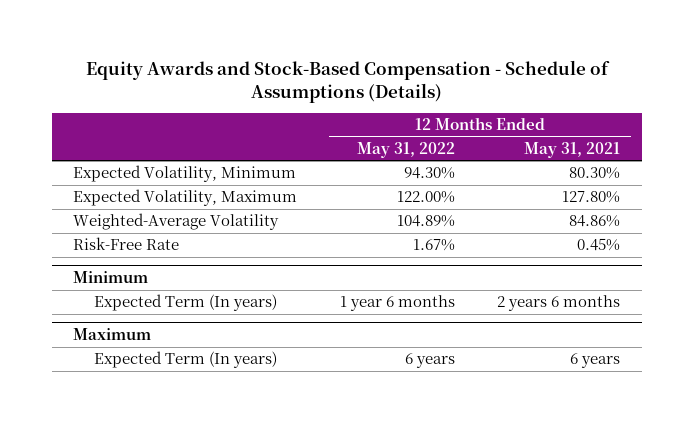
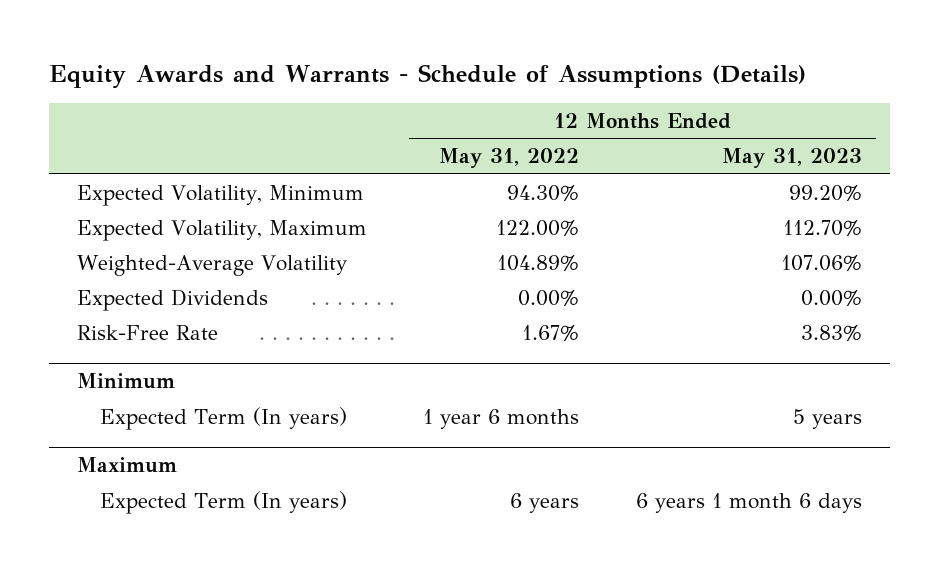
[85,59,610,103] Equity Awards and Stock-Based Compensation - Schedule of Assumptions (Details) -> [49,63,807,89] Equity Awards and Warrants - Schedule of Assumptions (Details)
[524,141,621,158] May 31, 2021 -> none
none -> [721,148,862,169] May 31, 2023
none -> [77,289,269,312] Expected Dividends

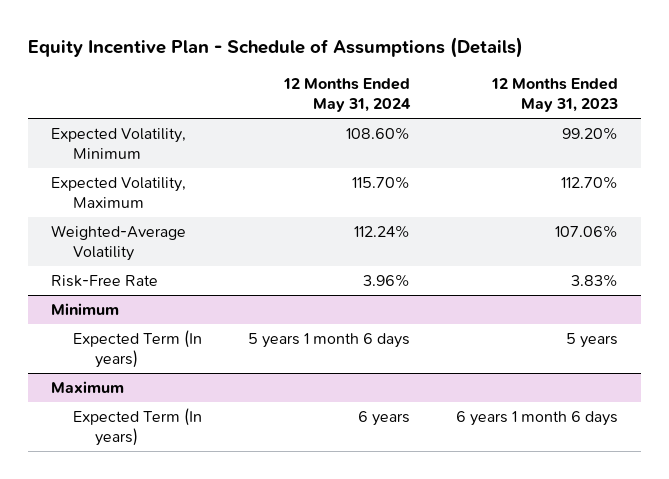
[49,63,807,89] Equity Awards and Warrants - Schedule of Assumptions (Details) -> [27,37,523,59] Equity Incentive Plan - Schedule of Assumptions (Details)
[439,148,580,169] May 31, 2022 -> none
none -> [282,78,411,113] 12 Months Ended May 31, 2024
[77,289,269,312] Expected Dividends -> none

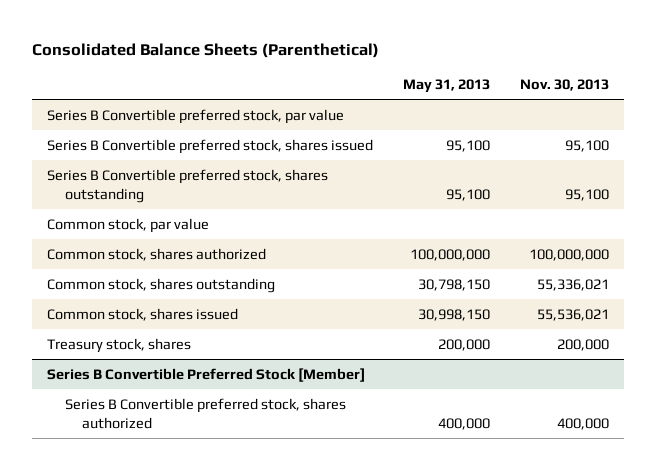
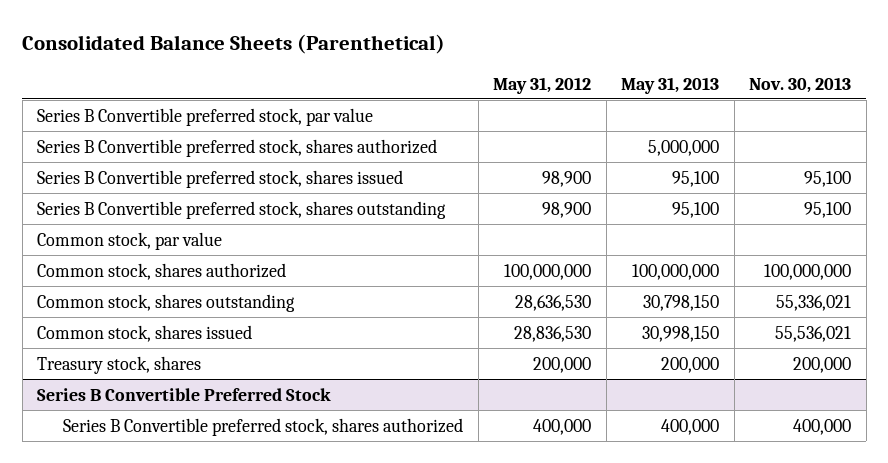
none -> [493,76,592,94] May 31, 2012
none -> [37,138,438,157] Series B Convertible preferred stock, shares authorized
[47,367,366,382] Series B Convertible Preferred Stock [Member] -> [37,387,332,401] Series B Convertible Preferred Stock

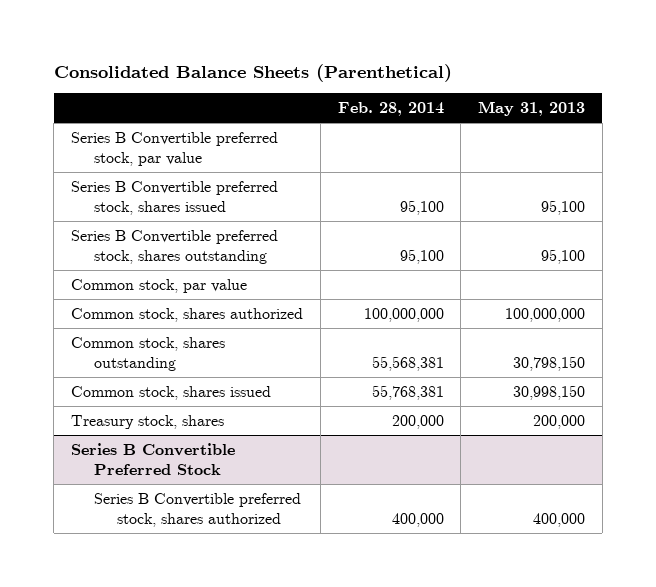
[493,76,592,94] May 31, 2012 -> none
[749,76,852,93] Nov. 30, 2013 -> none
none -> [337,101,444,116] Feb. 28, 2014
[37,138,438,157] Series B Convertible preferred stock, shares authorized -> none

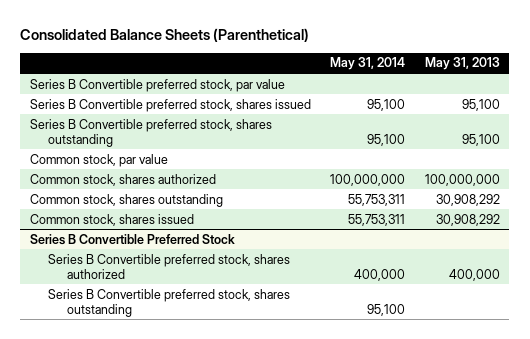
[337,101,444,116] Feb. 28, 2014 -> none
none -> [330,57,406,71] May 31, 2014
[70,414,224,429] Treasury stock, shares -> none
[513,355,586,371] 30,798,150 -> [435,193,500,206] 30,908,292
[513,384,586,400] 30,998,150 -> [435,213,500,226] 30,908,292
none -> [48,288,291,317] Series B Convertible preferred stock, shares outstanding

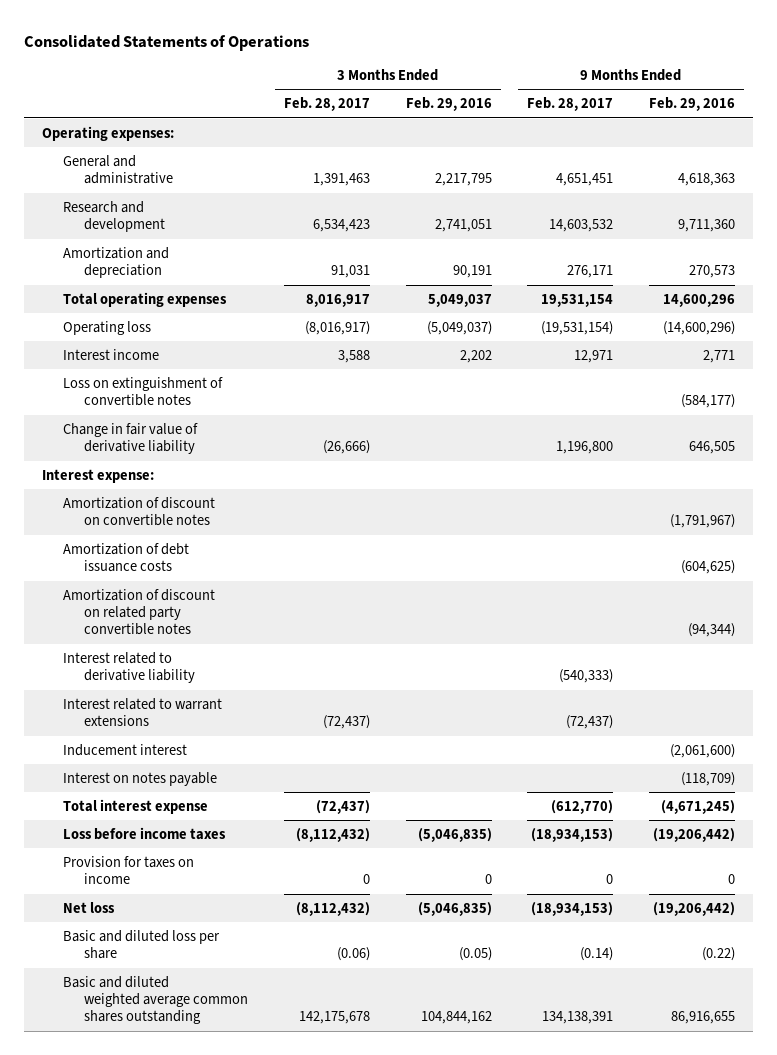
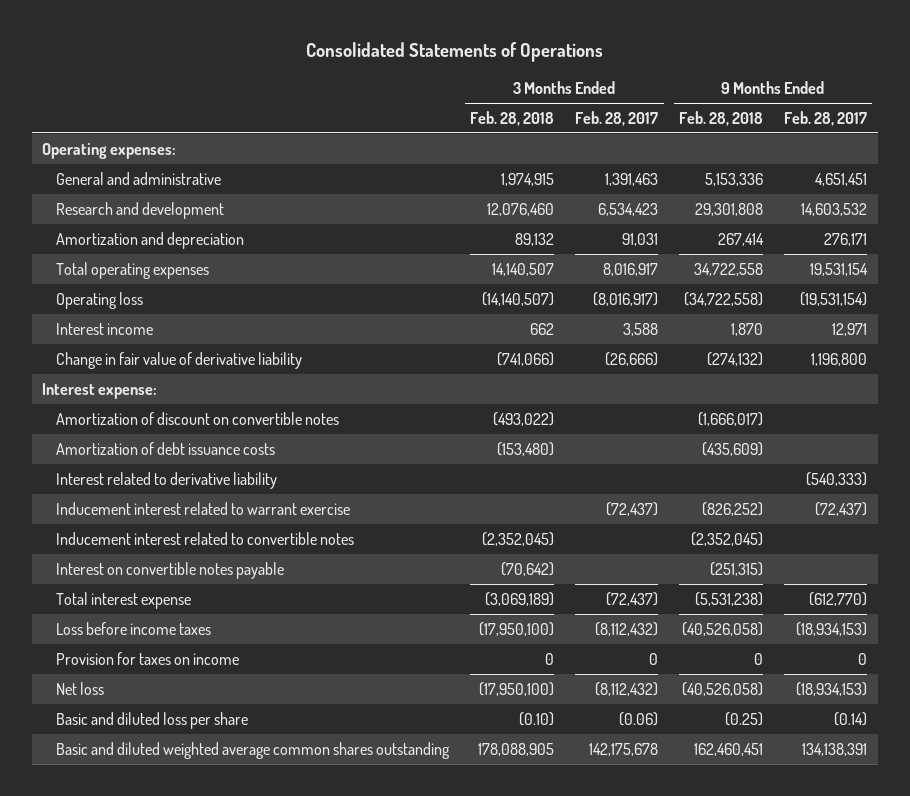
[405,97,492,112] Feb. 29, 2016 -> none
[649,97,736,112] Feb. 29, 2016 -> none
none -> [470,110,555,126] Feb. 28, 2018
none -> [679,110,764,126] Feb. 28, 2018
[63,376,224,407] Loss on extinguishment of convertible notes -> none
[63,588,216,636] Amortization of discount on related party convertible notes -> none
[63,743,188,756] Inducement interest -> none
[63,697,223,727] Interest related to warrant extensions -> [56,501,351,515] Inducement interest related to warrant exercise
none -> [56,531,355,545] Inducement interest related to convertible notes
[63,771,218,786] Interest on notes payable -> [56,561,285,579] Interest on convertible notes payable

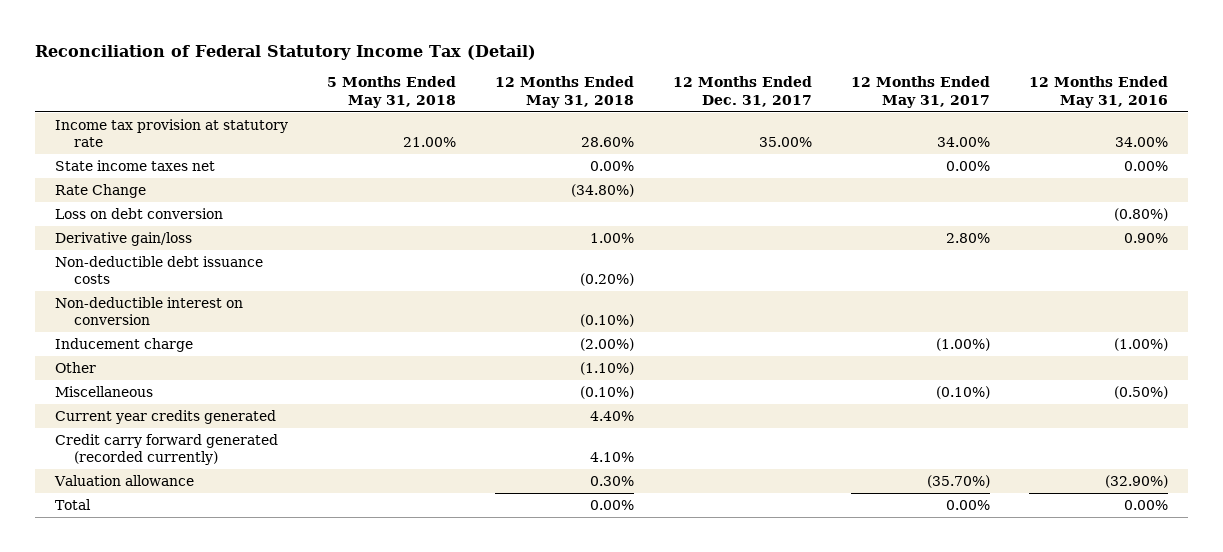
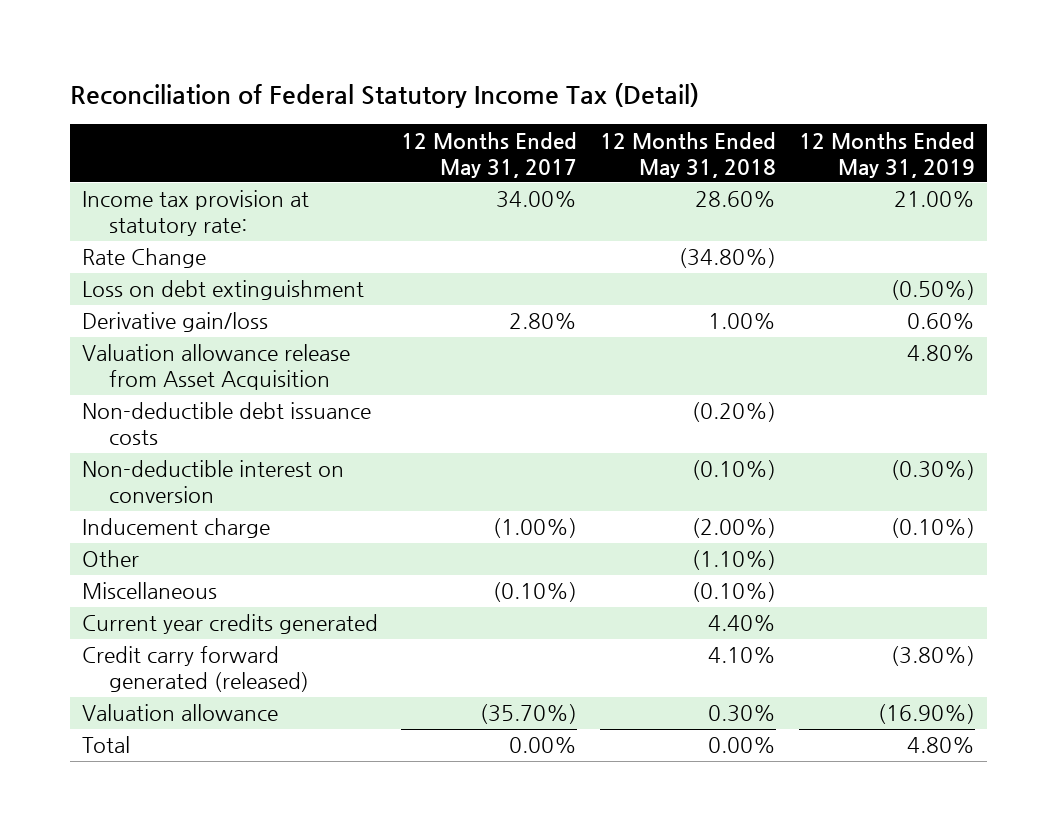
[327,76,457,108] 5 Months Ended May 31, 2018 -> none
[673,76,813,107] 12 Months Ended Dec. 31, 2017 -> none
[1029,76,1169,108] 12 Months Ended May 31, 2016 -> none
none -> [799,131,976,178] 12 Months Ended May 31, 2019
[54,159,215,171] State income taxes net -> none
[54,118,288,148] Income tax provision at statutory rate -> [81,190,309,237] Income tax provision at statutory rate:
[54,207,223,219] Loss on debt conversion -> [81,280,364,301] Loss on debt extinguishment
none -> [81,344,350,391] Valuation allowance release from Asset Acquisition
[54,433,278,466] Credit carry forward generated (recorded currently) -> [81,646,310,693] Credit carry forward generated (released)

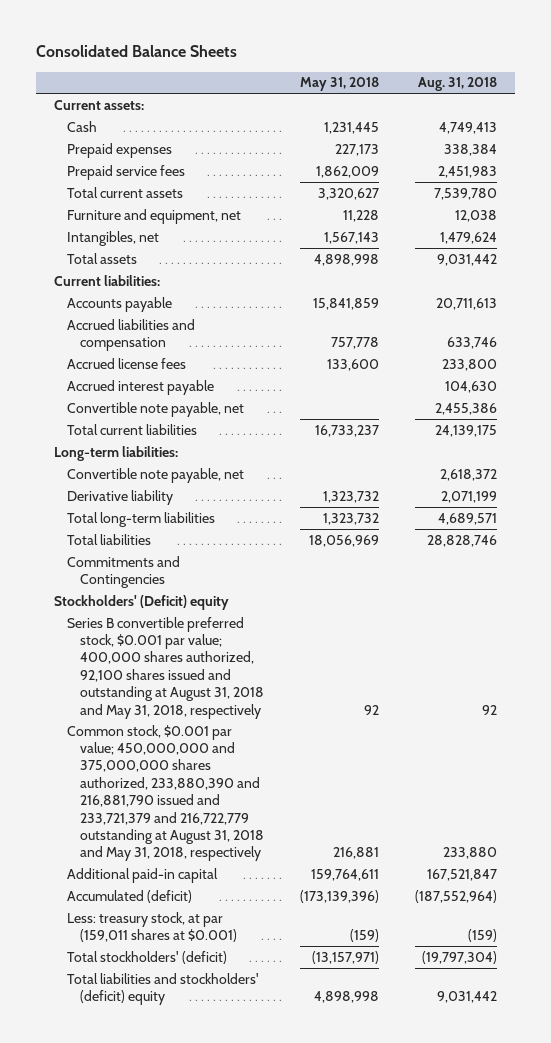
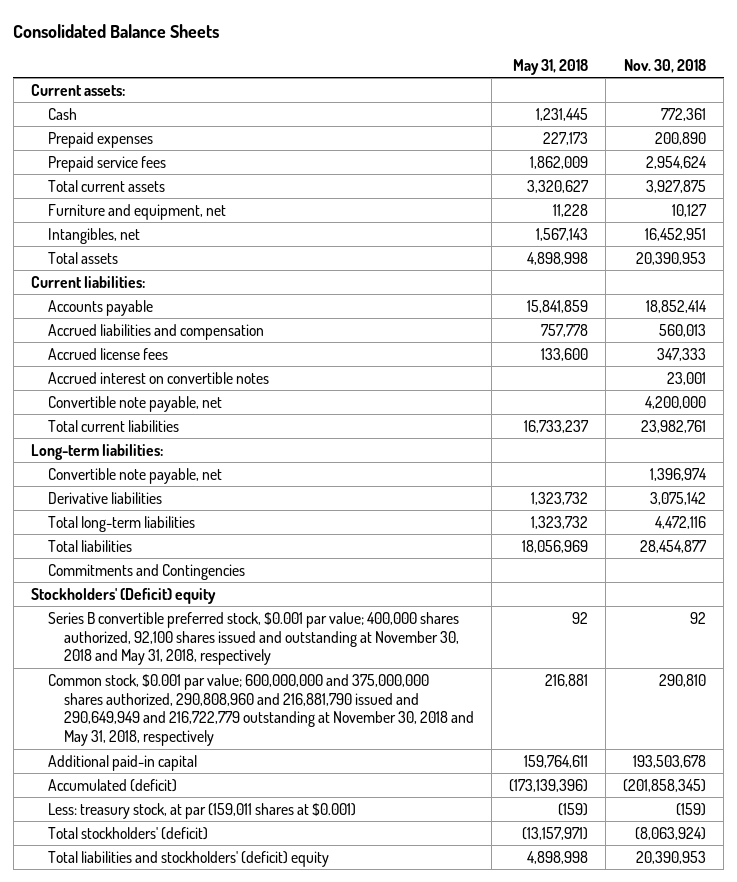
[418,77,498,92] Aug. 31, 2018 -> none
none -> [624,58,707,73] Nov. 30, 2018
[66,379,214,395] Accrued interest payable -> [47,371,269,384] Accrued interest on convertible notes
[66,489,173,505] Derivative liability -> [47,491,162,504] Derivative liabilities
[66,616,264,719] Series B convertible preferred stock, $0.001 par value; 400,000 shares authorized, 92,100 shares issued and outstanding at August 31, 2018 and May 31, 2018, respectively -> [47,611,460,666] Series B convertible preferred stock, $0.001 par value; 400,000 shares authorized, 92,100 shares issued and outstanding at November 30, 2018 and May 31, 2018, respectively
[66,724,264,862] Common stock, $0.001 par value; 450,000,000 and 375,000,000 shares authorized, 233,880,390 and 216,881,790 issued and 233,721,379 and 216,722,779 outstanding at August 31, 2018 and May 31, 2018, respectively -> [47,673,475,747] Common stock, $0.001 par value; 600,000,000 and 375,000,000 shares authorized, 290,808,960 and 216,881,790 issued and 290,649,949 and 216,722,779 outstanding at November 30, 2018 and May 31, 2018, respectively

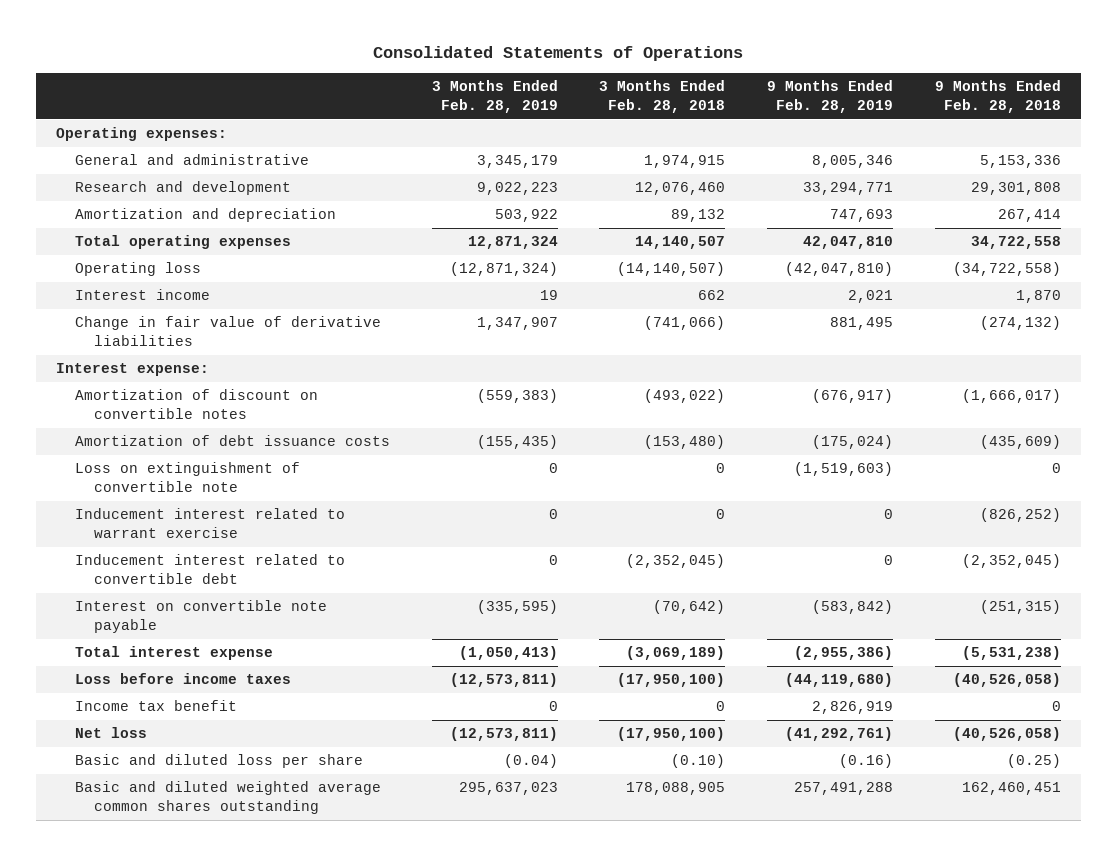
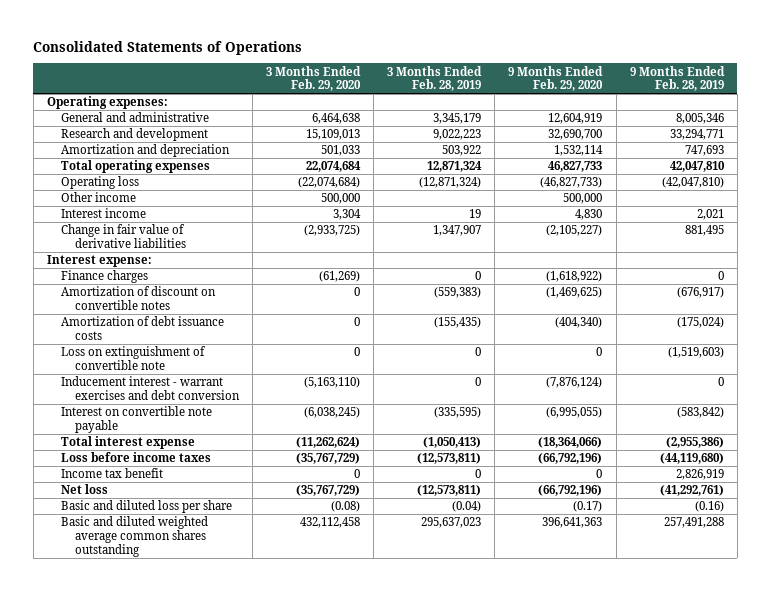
[599,80,726,114] 3 Months Ended Feb. 28, 2018 -> none
[934,80,1061,114] 9 Months Ended Feb. 28, 2018 -> none
none -> [266,65,362,92] 3 Months Ended Feb. 29, 2020
none -> [508,65,604,92] 9 Months Ended Feb. 29, 2020
none -> [60,192,136,203] Other income
none -> [60,270,148,284] Finance charges
[75,508,346,539] Inducement interest related to warrant exercise -> none
[75,554,346,585] Inducement interest related to convertible debt -> none
none -> [60,376,240,400] Inducement interest - warrant exercises and debt conversion

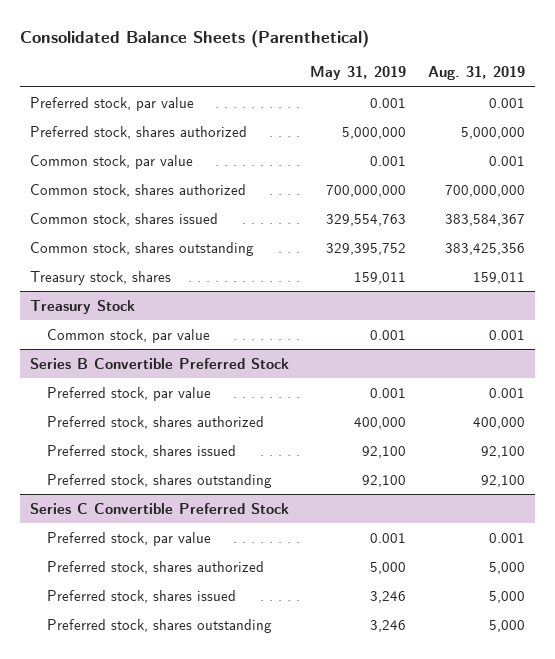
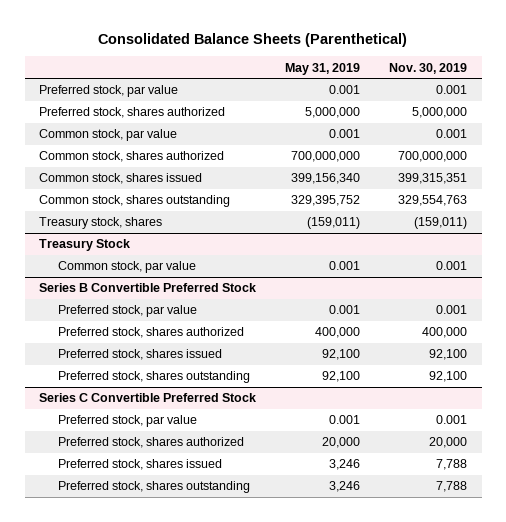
[427,66,525,81] Aug. 31, 2019 -> none
none -> [389,62,468,74] Nov. 30, 2019
[326,213,407,226] 329,554,763 -> [291,173,361,185] 399,156,340
[354,271,407,284] 159,011 -> [307,217,361,230] (159,011)
[370,561,407,574] 5,000 -> [322,437,361,449] 20,000

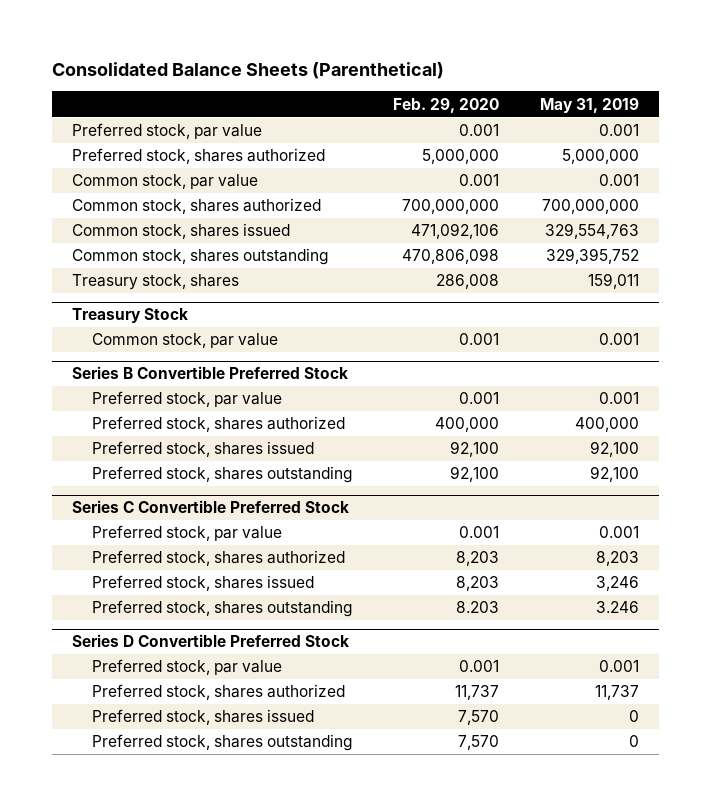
[389,62,468,74] Nov. 30, 2019 -> none
none -> [393,97,500,113] Feb. 29, 2020
[291,173,361,185] 399,156,340 -> [544,223,639,240] 329,554,763
[307,217,361,230] (159,011) -> [587,273,639,290] 159,011
[322,437,361,449] 20,000 -> [595,551,639,567] 8,203
[329,481,361,493] 3,246 -> [595,601,639,614] 3.246
none -> [71,634,349,648] Series D Convertible Preferred Stock
none -> [92,659,283,676] Preferred stock, par value
none -> [92,684,346,701] Preferred stock, shares authorized
none -> [92,709,315,726] Preferred stock, shares issued
none -> [92,734,354,752] Preferred stock, shares outstanding

